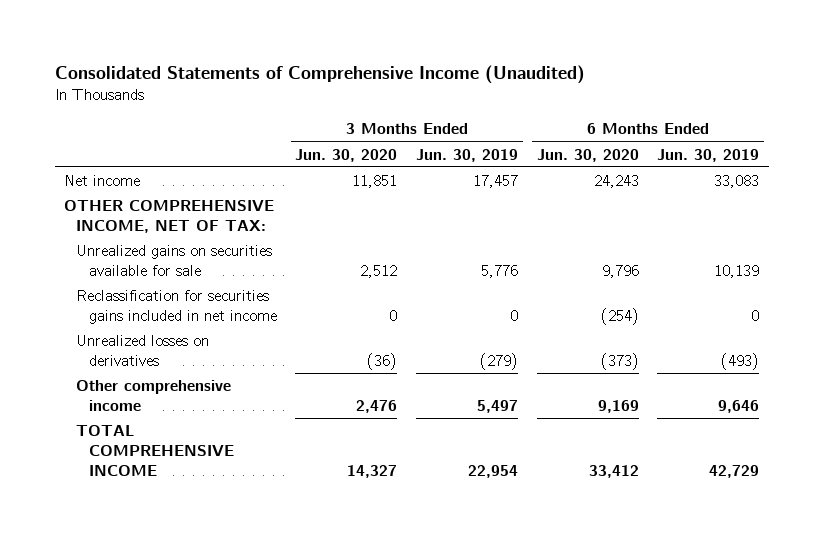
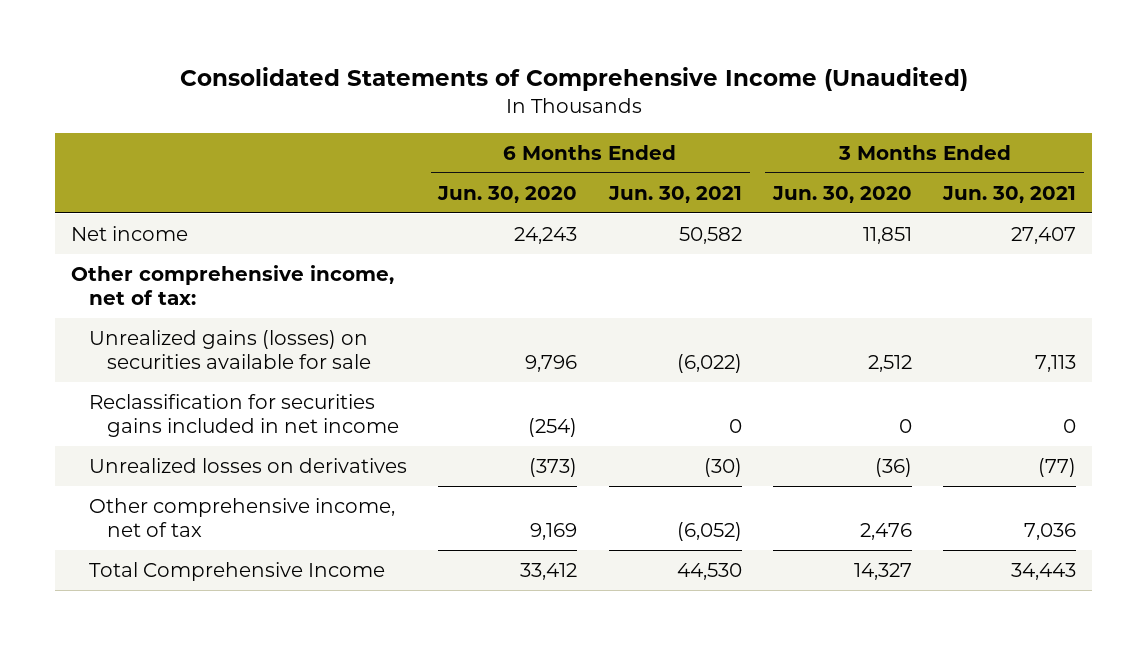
[415,148,518,162] Jun. 30, 2019 -> none
[657,148,760,162] Jun. 30, 2019 -> none
none -> [607,185,742,203] Jun. 30, 2021
none -> [942,185,1077,203] Jun. 30, 2021
[63,200,274,233] OTHER COMPREHENSIVE INCOME, NET OF TAX: -> [71,264,395,306] Other comprehensive income, net of tax:
[76,245,273,276] Unrealized gains on securities available for sale -> [89,329,372,370] Unrealized gains (losses) on securities available for sale
[76,380,232,411] Other comprehensive income -> [89,497,396,538] Other comprehensive income, net of tax
[76,425,234,476] TOTAL COMPREHENSIVE INCOME -> [89,561,386,581] Total Comprehensive Income

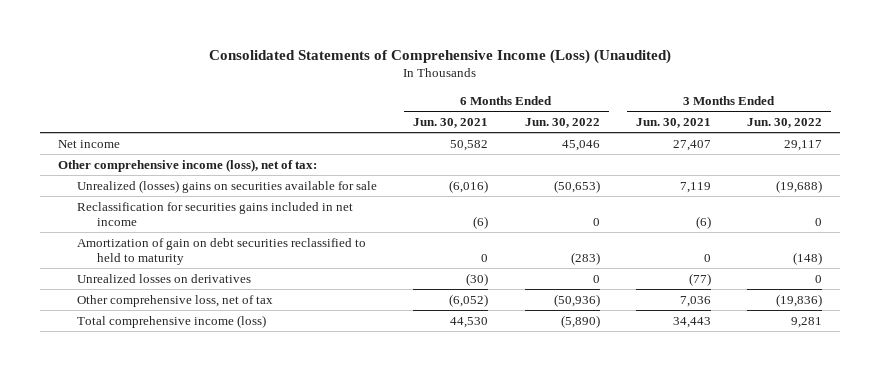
[179,67,968,92] Consolidated Statements of Comprehensive Income (Unaudited) -> [208,48,671,64] Consolidated Statements of Comprehensive Income (Loss) (Unaudited)
[437,185,578,203] Jun. 30, 2020 -> none
[772,185,913,203] Jun. 30, 2020 -> none
none -> [524,117,600,128] Jun. 30, 2022
none -> [746,117,822,128] Jun. 30, 2022
[71,264,395,306] Other comprehensive income, net of tax: -> [57,158,317,172] Other comprehensive income (loss), net of tax:
[89,329,372,370] Unrealized gains (losses) on securities available for sale -> [77,179,378,193] Unrealized (losses) gains on securities available for sale
[676,354,742,374] (6,022) -> [449,179,489,193] (6,016)
[1035,355,1077,373] 7,113 -> [679,181,711,193] 7,119
[728,419,742,434] 0 -> [473,216,489,230] (6)
[1063,419,1077,434] 0 -> [695,216,711,230] (6)
none -> [77,237,367,266] Amortization of gain on debt securities reclassified to held to maturity
[89,497,396,538] Other comprehensive income, net of tax -> [77,294,274,307] Other comprehensive loss, net of tax
[89,561,386,581] Total Comprehensive Income -> [77,314,267,328] Total comprehensive income (loss)

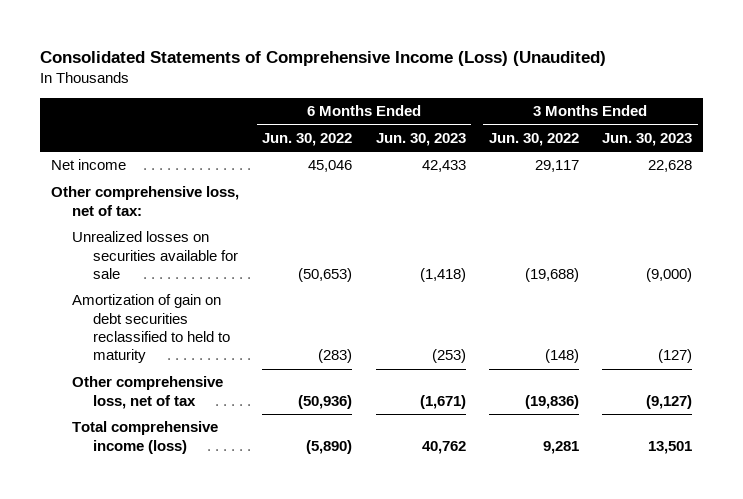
[413,117,489,128] Jun. 30, 2021 -> none
[635,117,711,128] Jun. 30, 2021 -> none
none -> [375,132,466,146] Jun. 30, 2023
none -> [601,132,692,146] Jun. 30, 2023
[77,201,354,227] Reclassification for securities gains included in net income -> none
[57,158,317,172] Other comprehensive income (loss), net of tax: -> [51,186,240,216] Other comprehensive loss, net of tax:
[77,179,378,193] Unrealized (losses) gains on securities available for sale -> [72,231,239,280] Unrealized losses on securities available for sale
[77,273,252,283] Unrealized losses on derivatives -> none

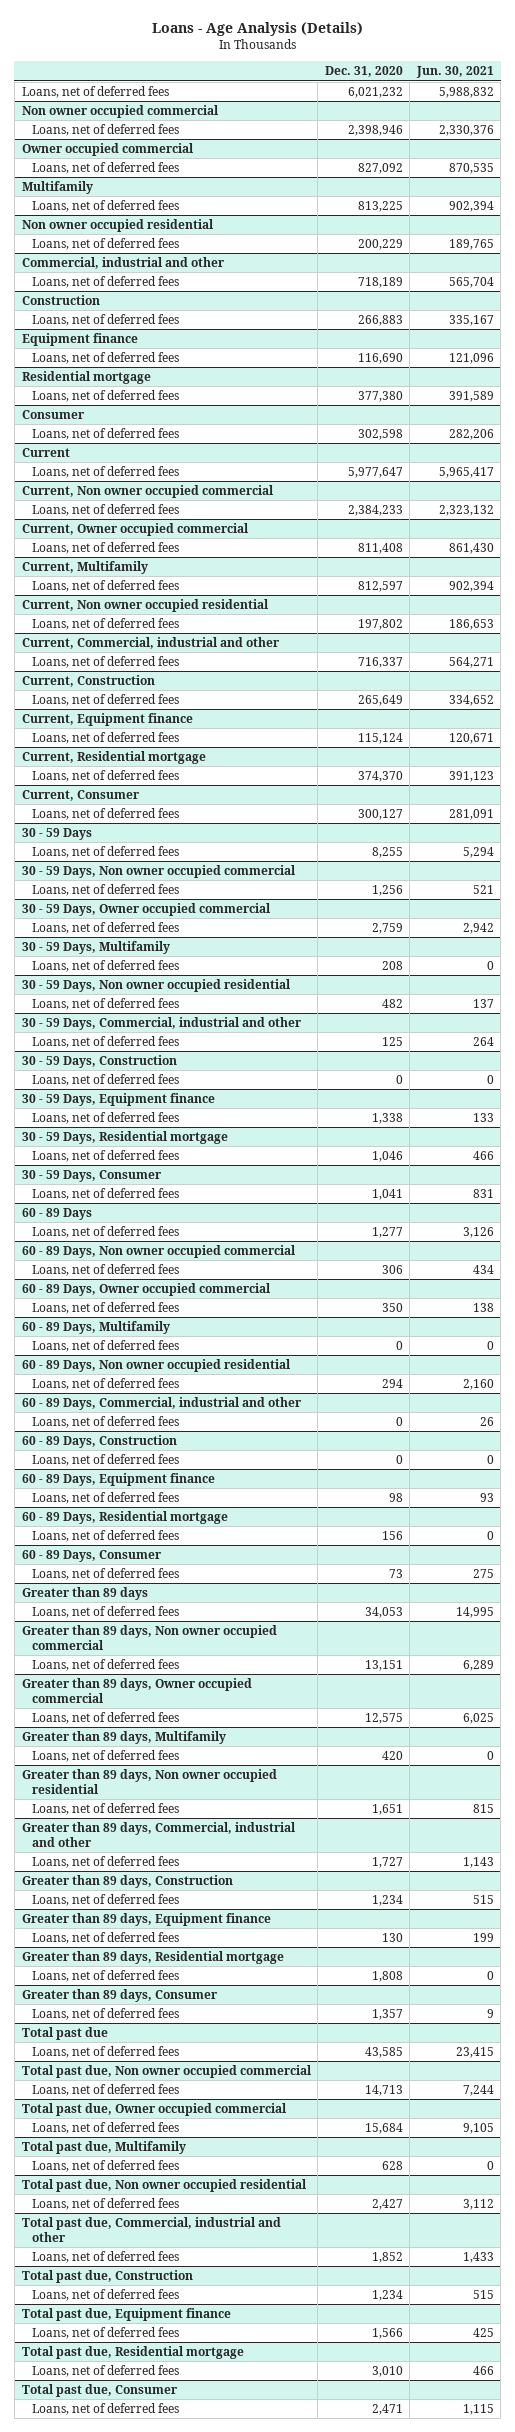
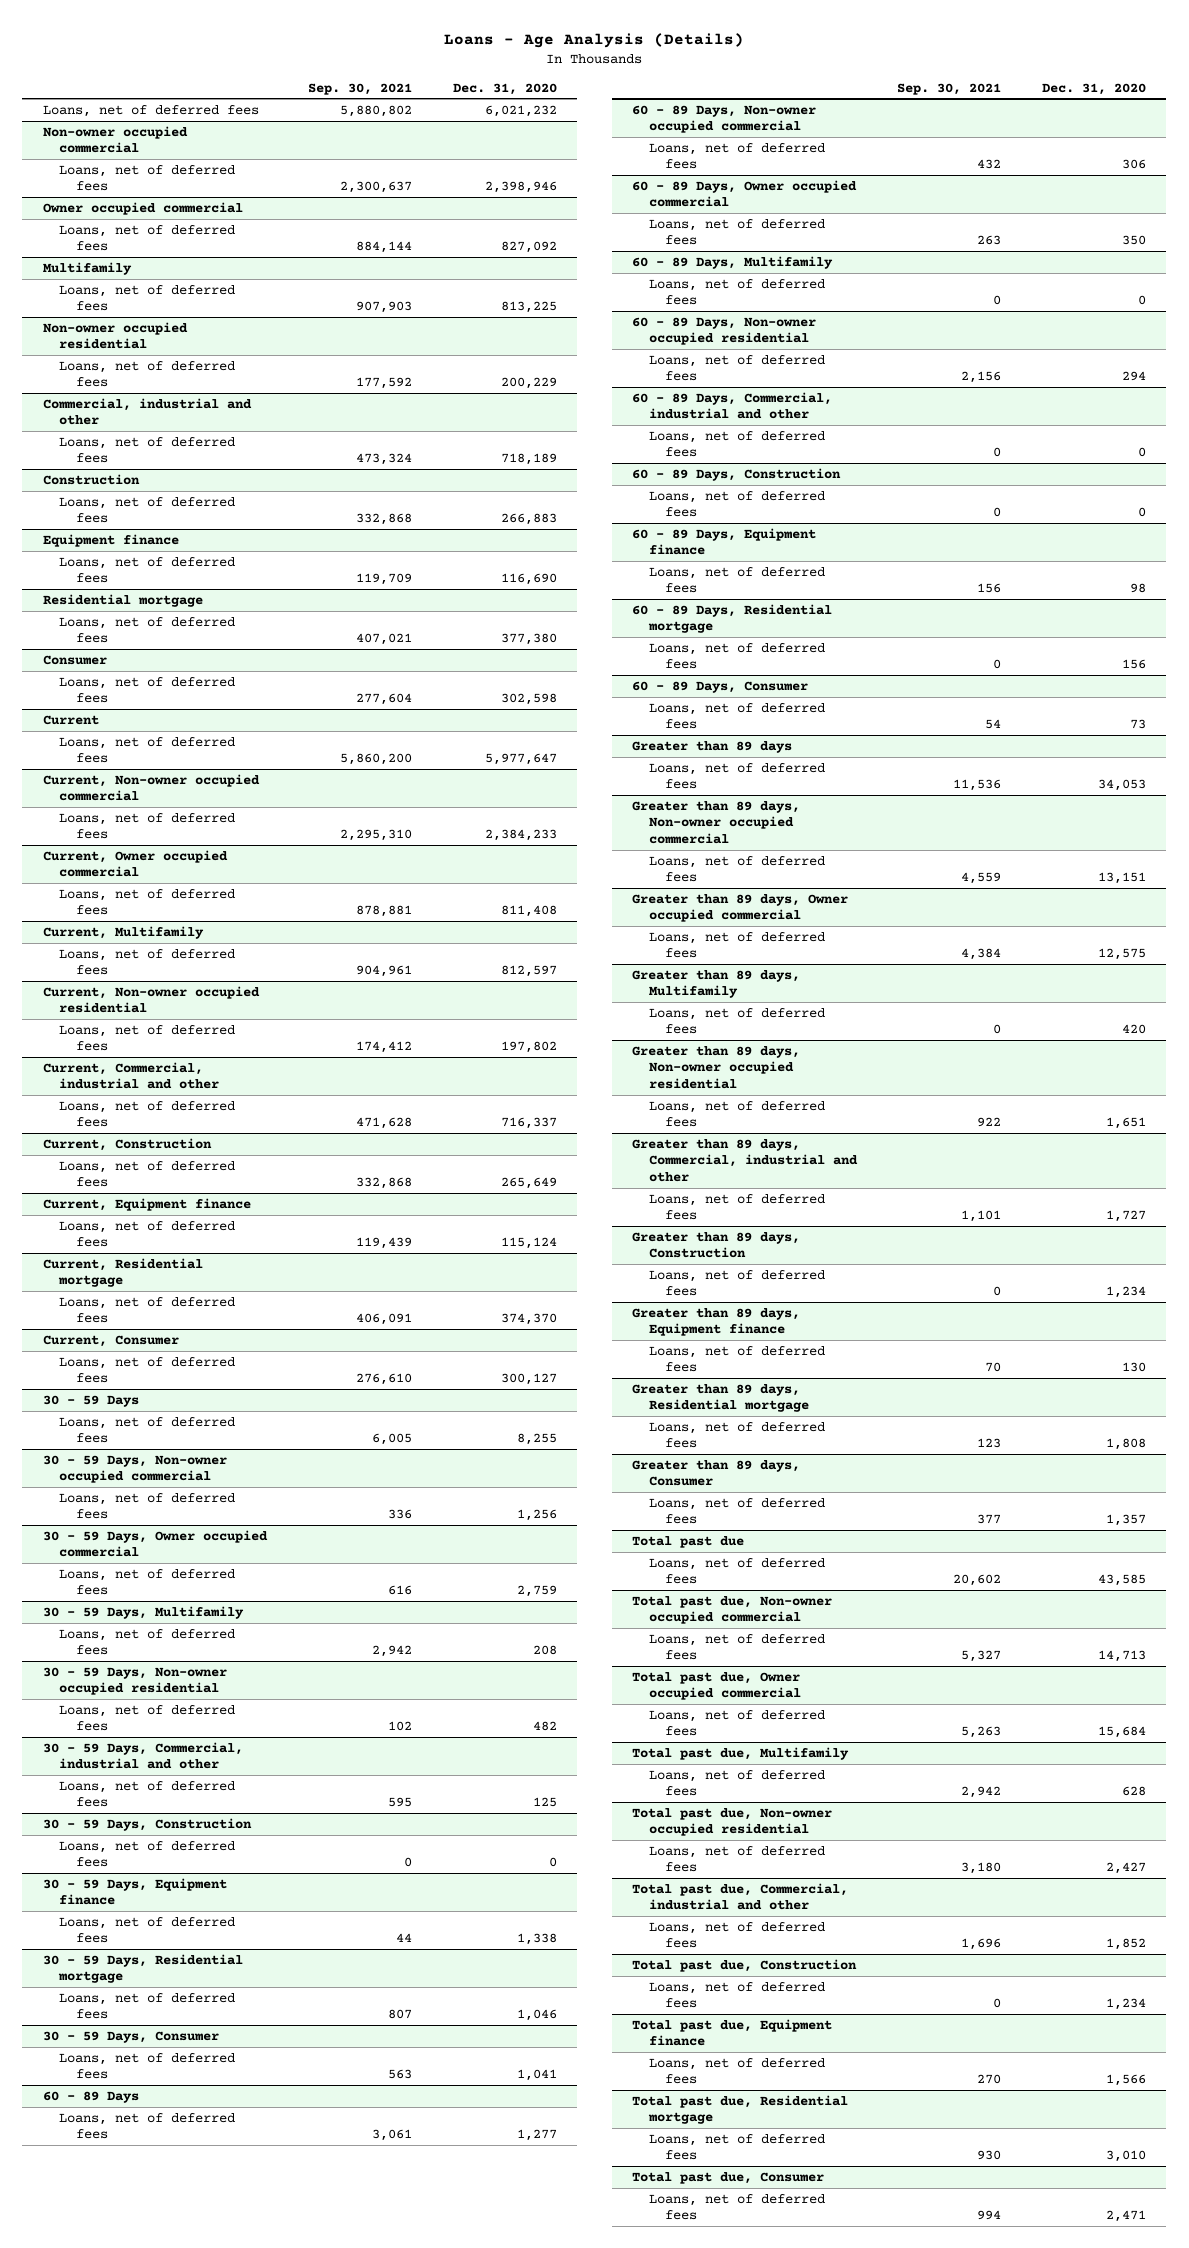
[415,66,494,79] Jun. 30, 2021 -> none
none -> [307,82,412,95] Sep. 30, 2021
[21,104,219,118] Non owner occupied commercial -> [42,125,188,154] Non-owner occupied commercial
[21,218,214,232] Non owner occupied residential -> [42,321,188,350] Non-owner occupied residential
[21,484,274,498] Current, Non owner occupied commercial -> [42,773,260,802] Current, Non-owner occupied commercial
[21,598,269,612] Current, Non owner occupied residential -> [42,985,260,1014] Current, Non-owner occupied residential
[21,864,296,878] 30 - 59 Days, Non owner occupied commercial -> [42,1454,227,1484] 30 - 59 Days, Non-owner occupied commercial
[21,978,291,992] 30 - 59 Days, Non owner occupied residential -> [42,1666,227,1696] 30 - 59 Days, Non-owner occupied residential
[21,1244,296,1258] 60 - 89 Days, Non owner occupied commercial -> [632,104,817,134] 60 - 89 Days, Non-owner occupied commercial
[21,1358,291,1372] 60 - 89 Days, Non owner occupied residential -> [632,316,817,346] 60 - 89 Days, Non-owner occupied residential
[21,1624,277,1650] Greater than 89 days, Non owner occupied commercial -> [632,800,801,845] Greater than 89 days, Non-owner occupied commercial
[21,1768,277,1794] Greater than 89 days, Non owner occupied residential -> [632,1045,801,1090] Greater than 89 days, Non-owner occupied residential
[21,2064,312,2078] Total past due, Non owner occupied commercial -> [632,1595,833,1625] Total past due, Non-owner occupied commercial
[21,2178,307,2192] Total past due, Non owner occupied residential -> [632,1807,833,1837] Total past due, Non-owner occupied residential

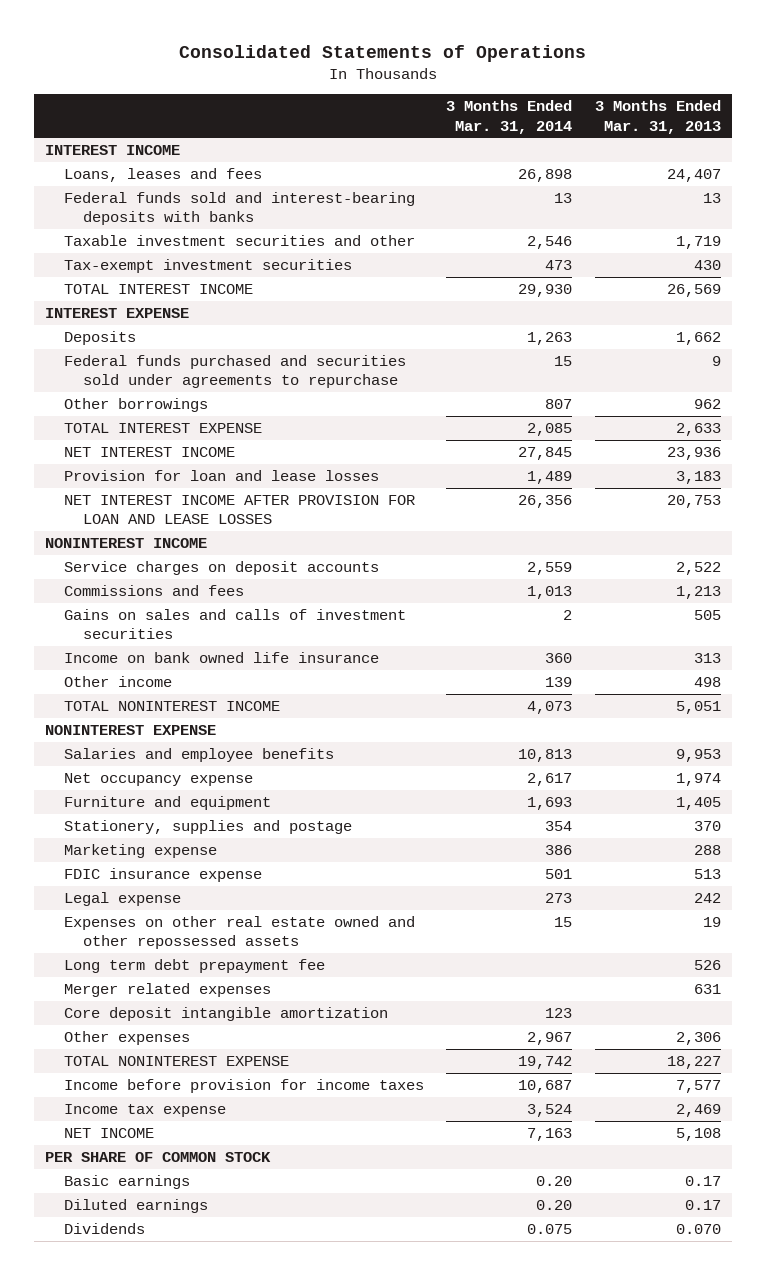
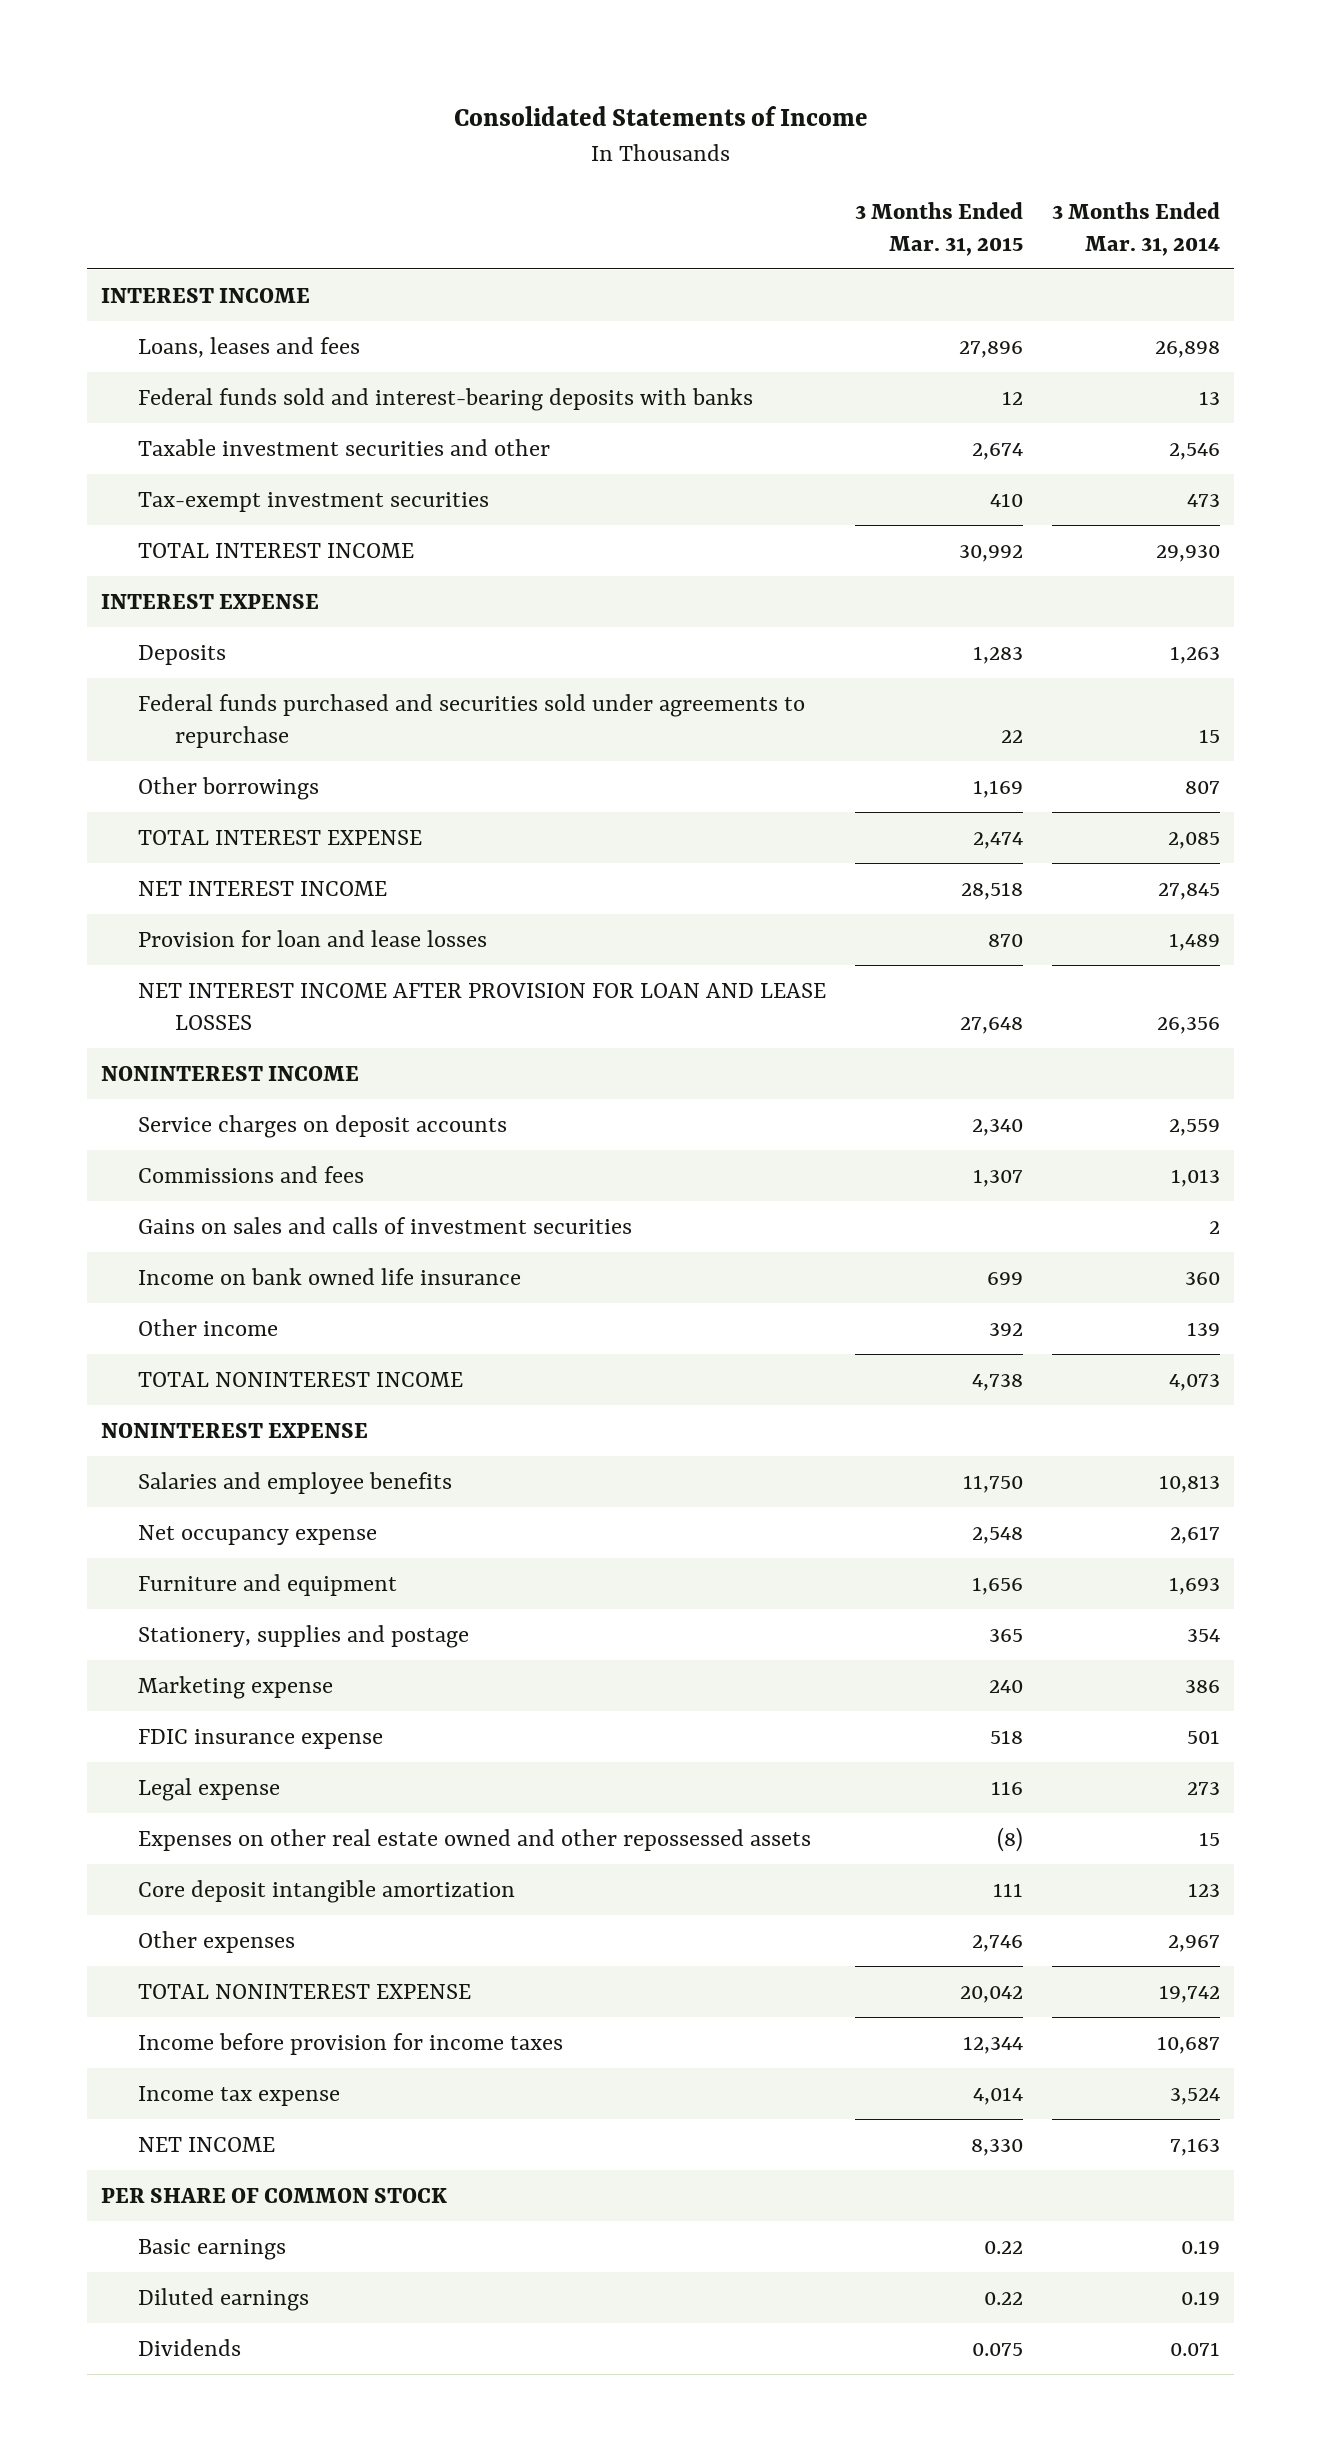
[178,44,586,62] Consolidated Statements of Operations -> [453,106,868,127] Consolidated Statements of Income
[594,100,721,134] 3 Months Ended Mar. 31, 2013 -> none
none -> [854,201,1023,256] 3 Months Ended Mar. 31, 2015
[63,959,325,974] Long term debt prepayment fee -> none
[63,983,271,998] Merger related expenses -> none
[536,1176,573,1187] 0.20 -> [1180,2239,1220,2254] 0.19
[536,1200,573,1211] 0.20 -> [1180,2290,1220,2305] 0.19
[527,1224,573,1235] 0.075 -> [1169,2341,1220,2356] 0.071

